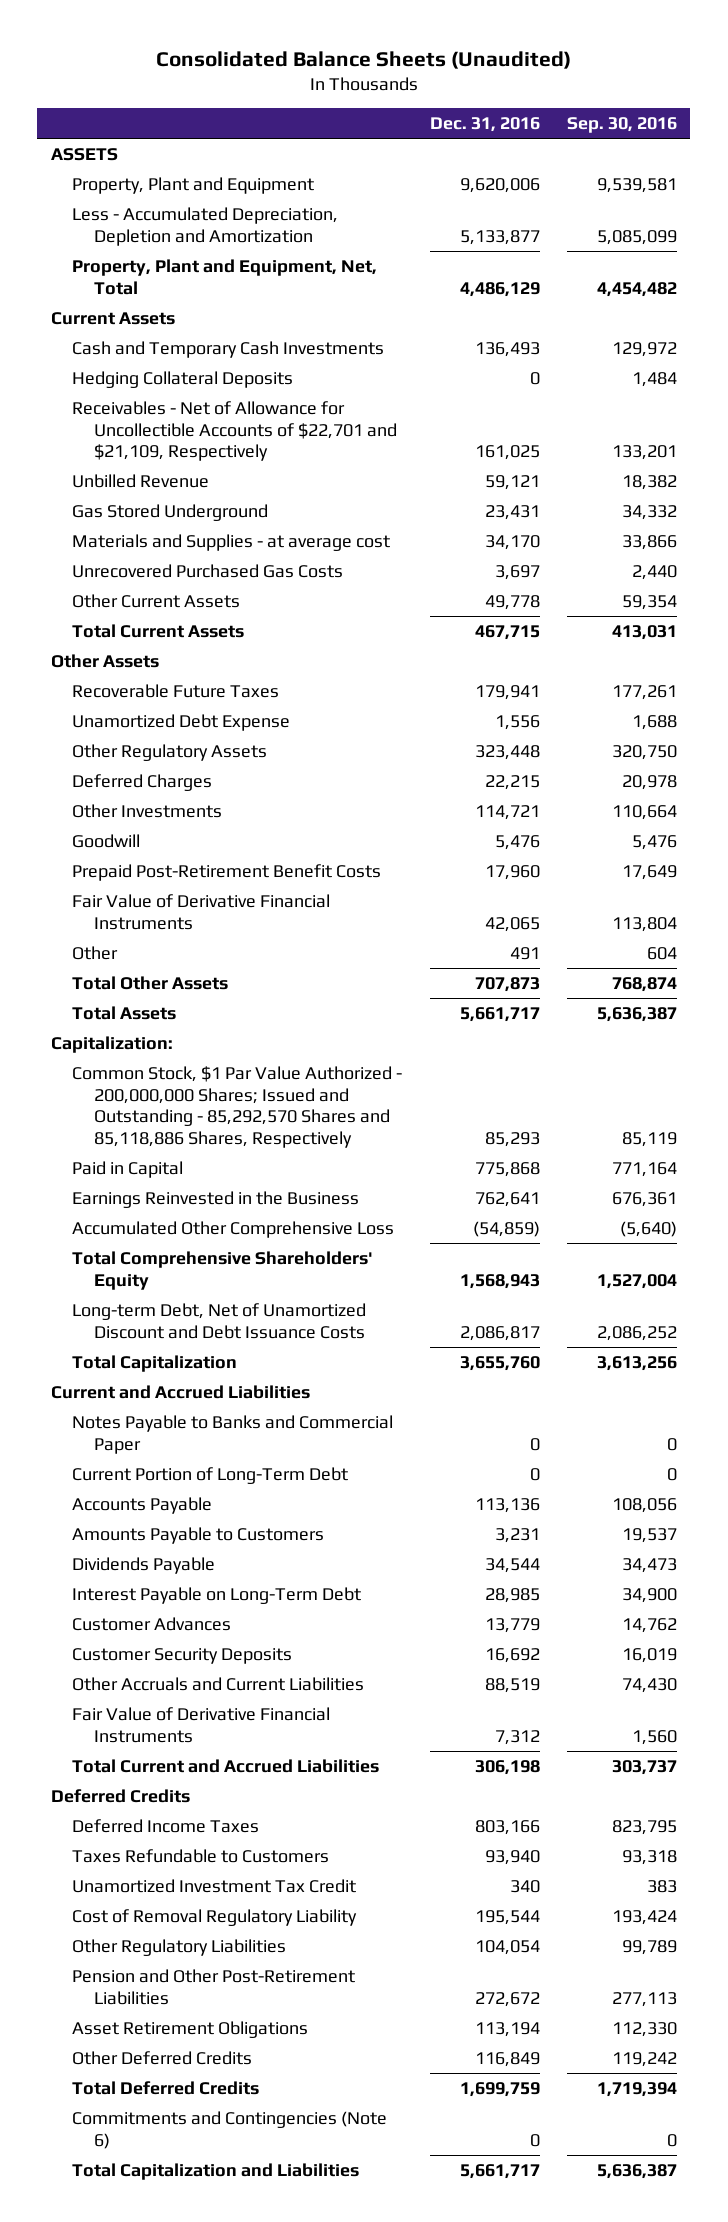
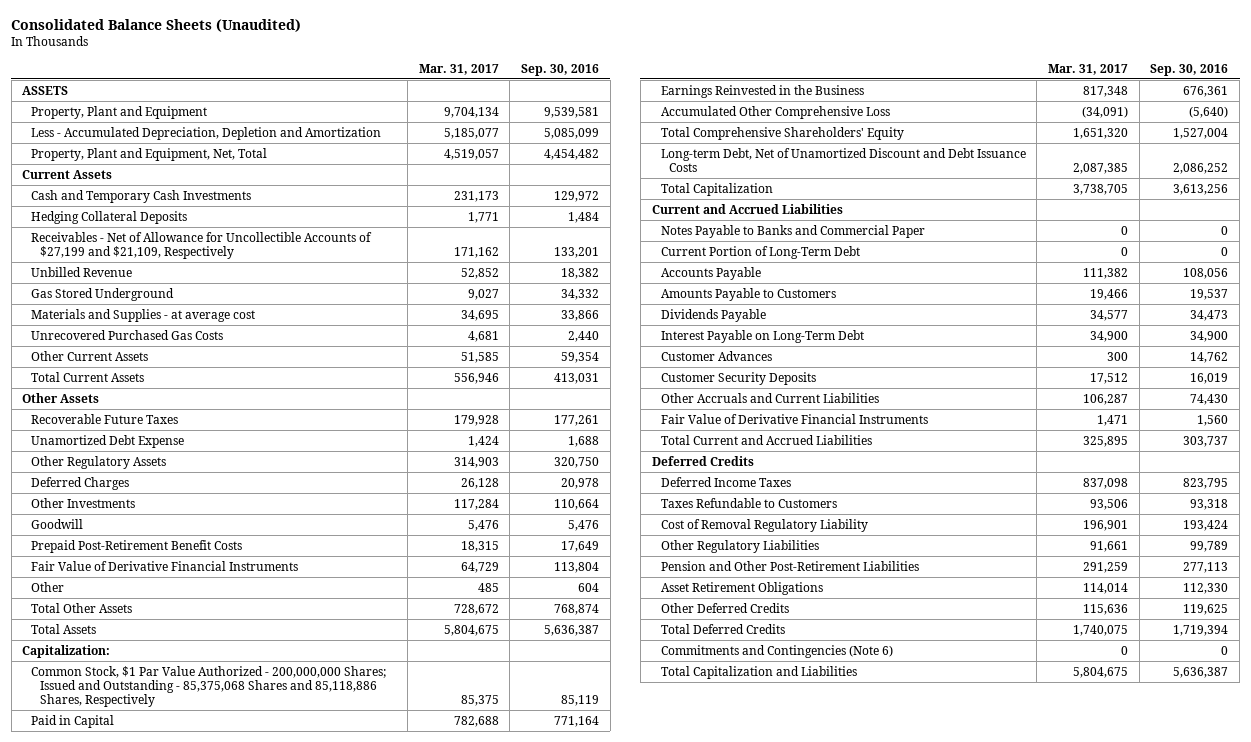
[429,117,540,133] Dec. 31, 2016 -> none
none -> [418,63,499,75] Mar. 31, 2017
[72,400,398,462] Receivables - Net of Allowance for Uncollectible Accounts of $22,701 and $21,109, Respectively -> [31,231,373,259] Receivables - Net of Allowance for Uncollectible Accounts of $27,199 and $21,109, Respectively
[72,1065,403,1148] Common Stock, $1 Par Value Authorized - 200,000,000 Shares; Issued and Outstanding - 85,292,570 Shares and 85,118,886 Shares, Respectively -> [31,665,387,707] Common Stock, $1 Par Value Authorized - 200,000,000 Shares; Issued and Outstanding - 85,375,068 Shares and 85,118,886 Shares, Respectively
[72,1878,357,1893] Unamortized Investment Tax Credit -> none
[611,2051,677,2067] 119,242 -> [1183,603,1229,615] 119,625

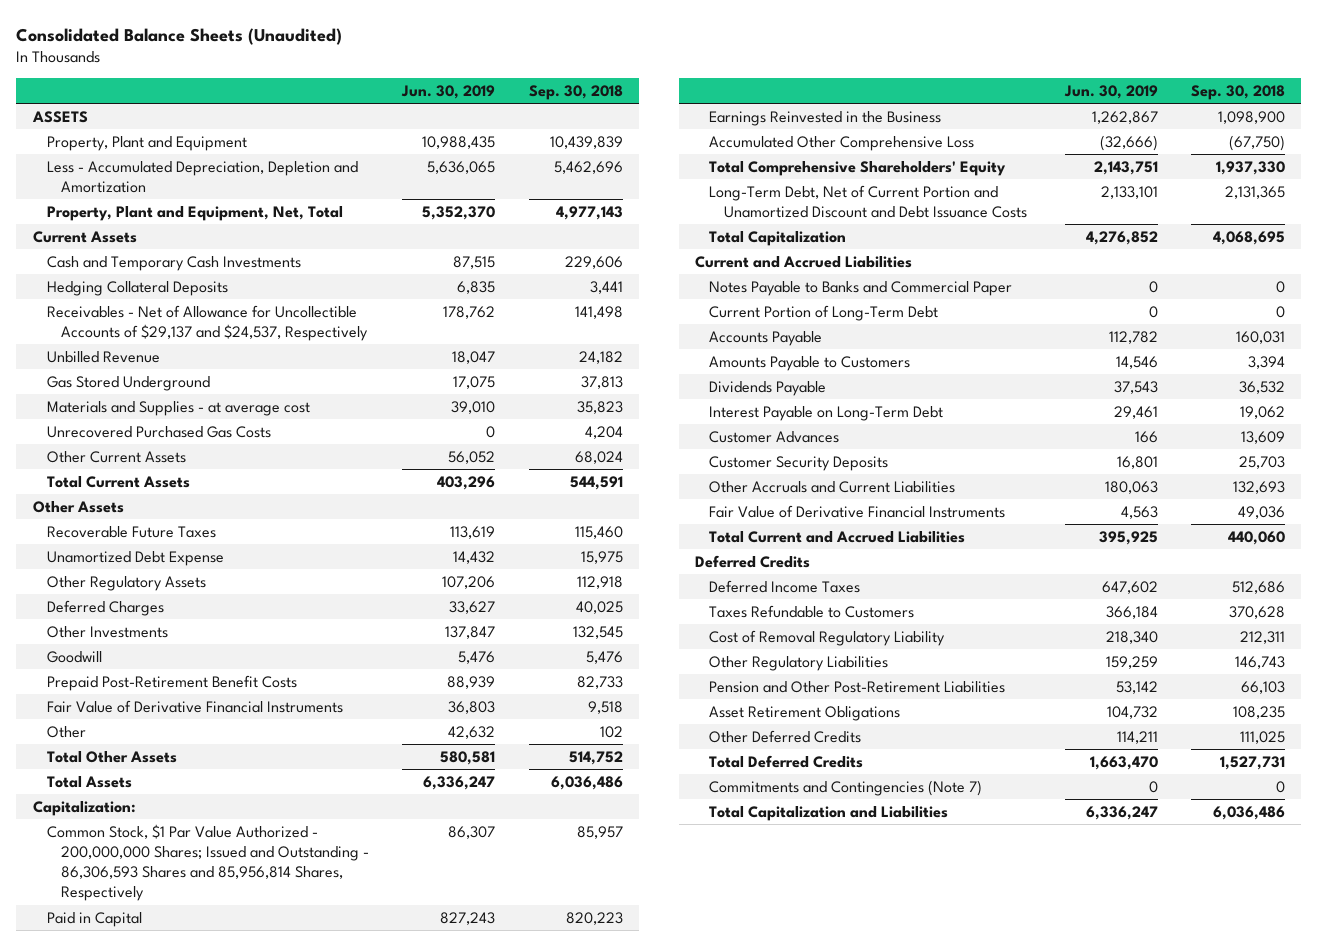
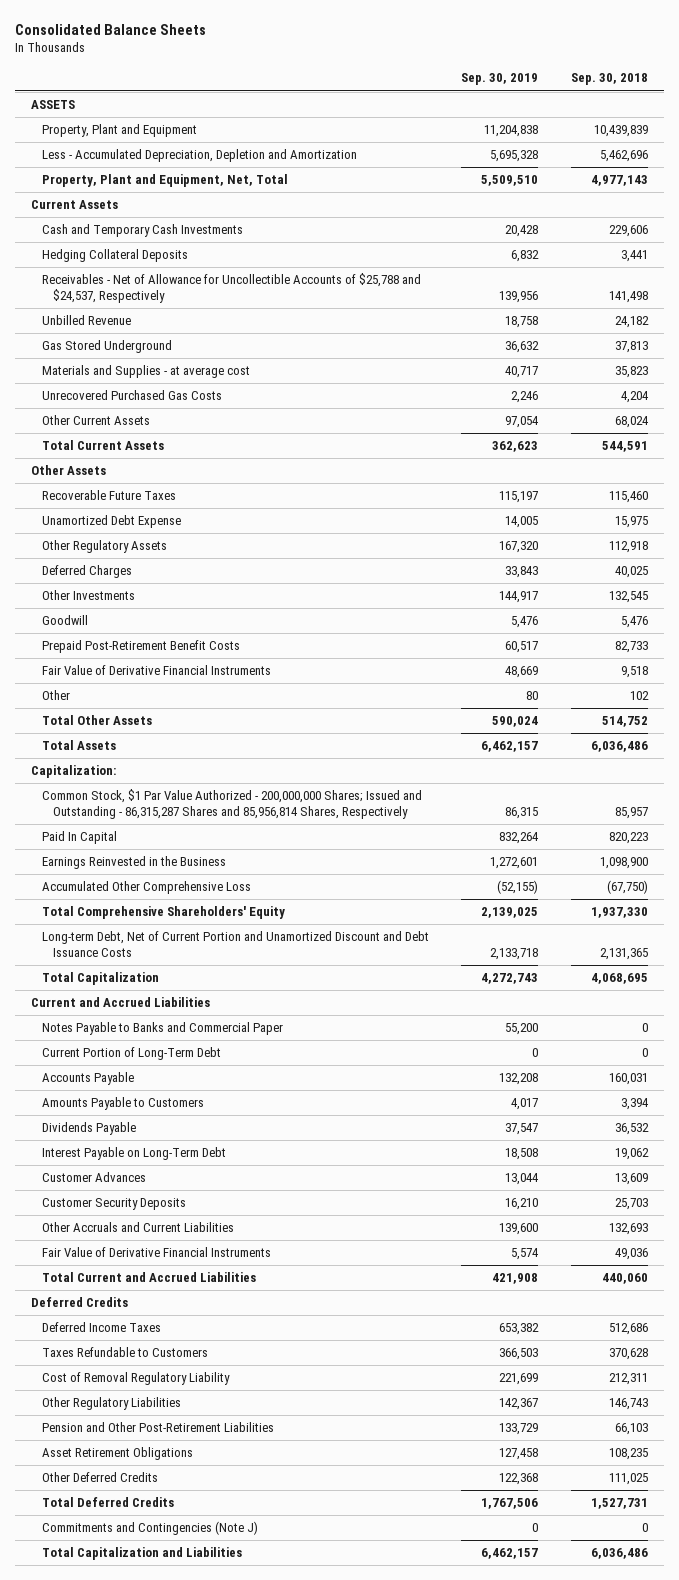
[16,27,343,45] Consolidated Balance Sheets (Unaudited) -> [15,24,207,36] Consolidated Balance Sheets
[401,84,496,99] Jun. 30, 2019 -> none
none -> [461,73,539,86] Sep. 30, 2019
[47,304,369,342] Receivables - Net of Allowance for Uncollectible Accounts of $29,137 and $24,537, Respectively -> [42,273,422,303] Receivables - Net of Allowance for Uncollectible Accounts of $25,788 and $24,537, Respectively
[47,823,370,902] Common Stock, $1 Par Value Authorized - 200,000,000 Shares; Issued and Outstanding - 86,306,593 Shares and 85,956,814 Shares, Respectively -> [42,789,423,819] Common Stock, $1 Par Value Authorized - 200,000,000 Shares; Issued and Outstanding - 86,315,287 Shares and 85,956,814 Shares, Respectively
[47,911,143,927] Paid in Capital -> [42,831,118,845] Paid In Capital
[709,184,1027,219] Long-Term Debt, Net of Current Portion and Unamortized Discount and Debt Issuance Costs -> [42,931,430,957] Long-term Debt, Net of Current Portion and Unamortized Discount and Debt Issuance Costs
[709,779,983,796] Commitments and Contingencies (Note 7) -> [42,1521,259,1536] Commitments and Contingencies (Note J)

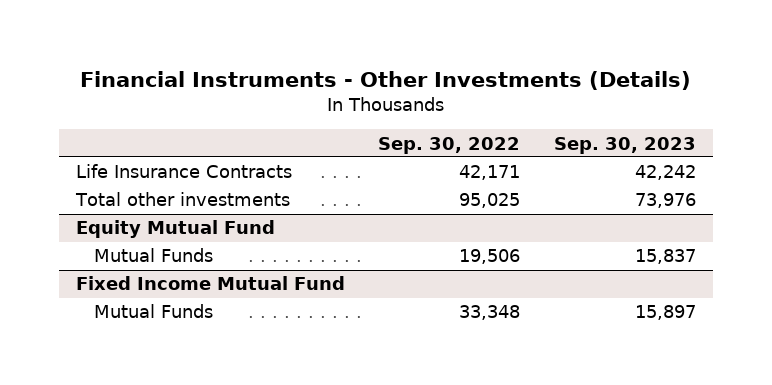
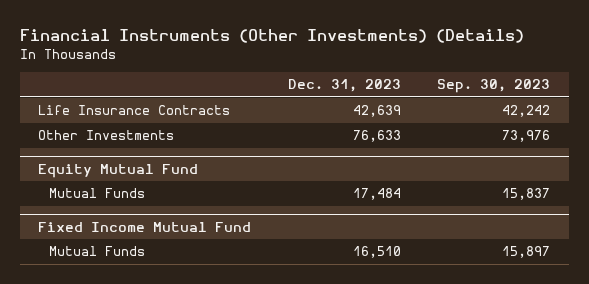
[79,71,691,91] Financial Instruments - Other Investments (Details) -> [20,28,525,43] Financial Instruments (Other Investments) (Details)
[378,136,521,154] Sep. 30, 2022 -> none
none -> [287,79,401,93] Dec. 31, 2023
[74,192,290,207] Total other investments -> [38,130,175,141] Other Investments

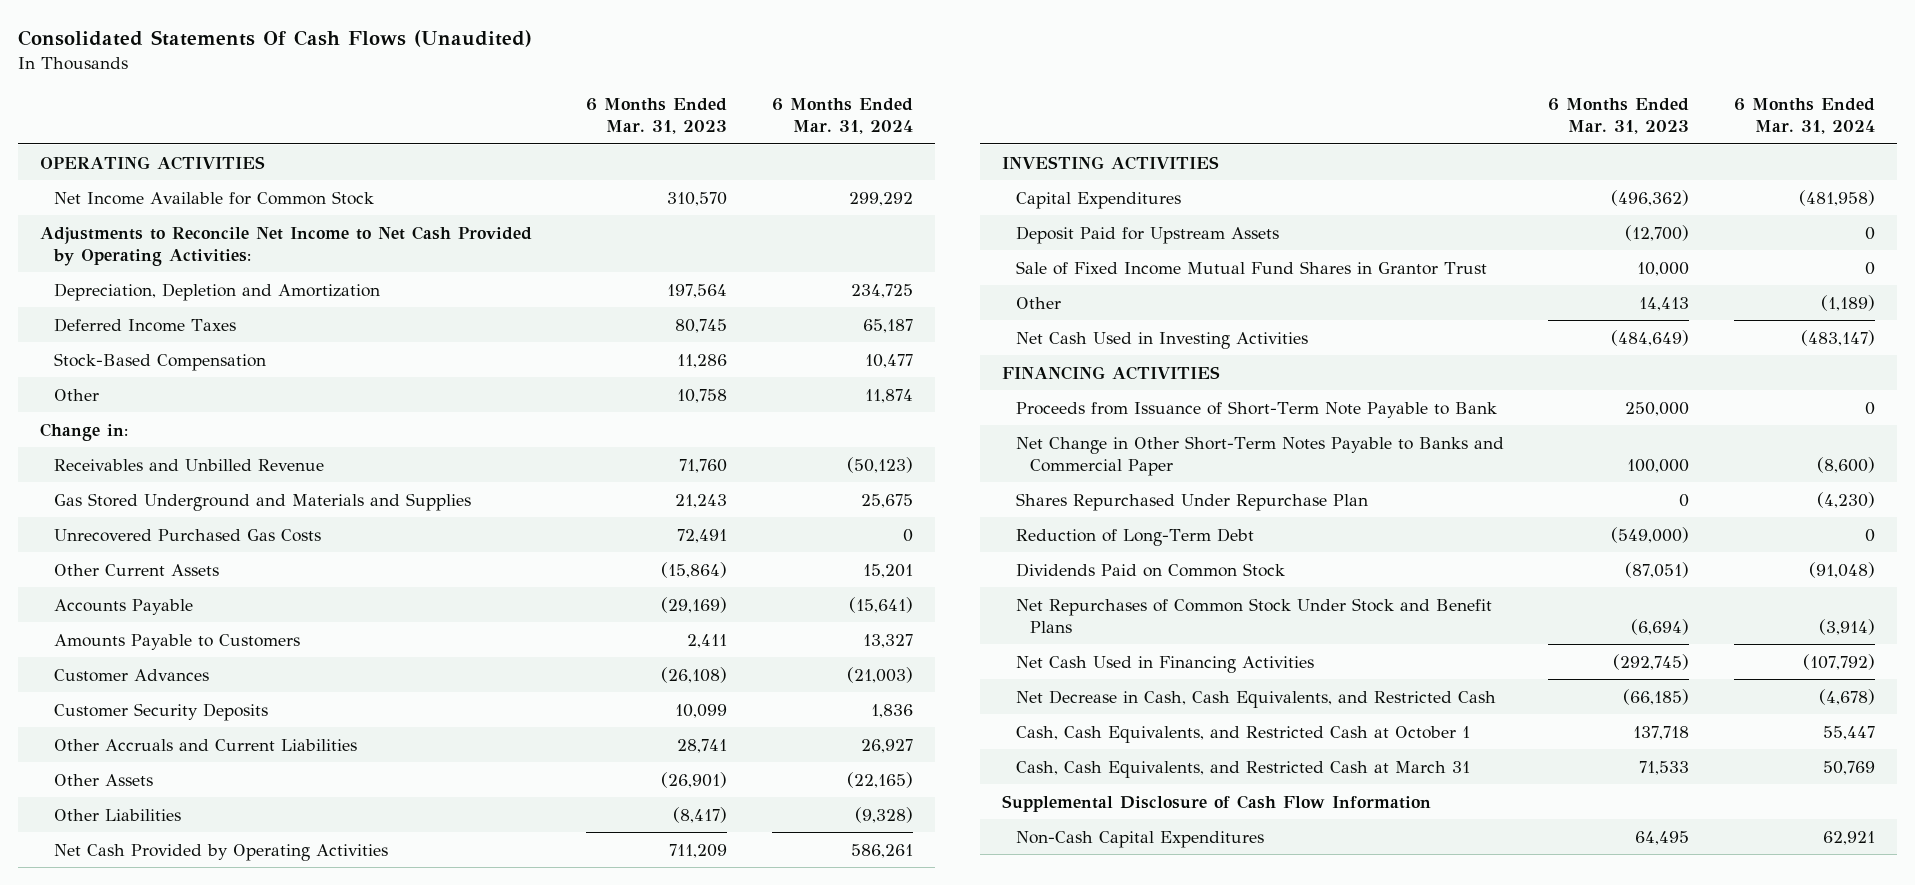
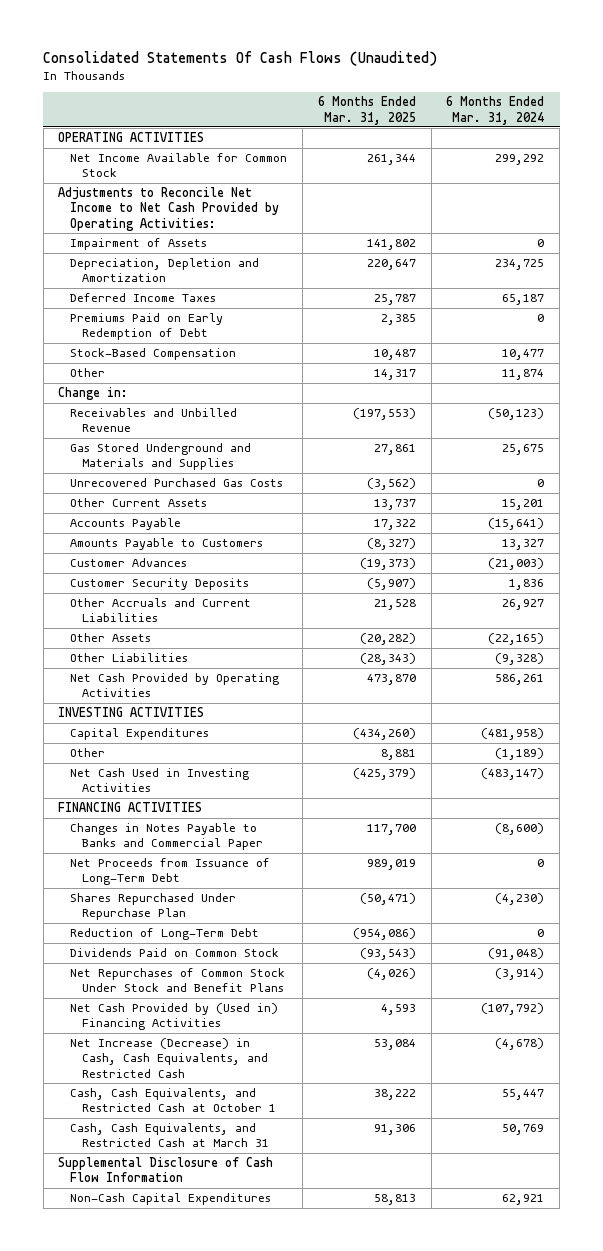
[586,98,728,135] 6 Months Ended Mar. 31, 2023 -> none
none -> [317,96,416,125] 6 Months Ended Mar. 31, 2025
none -> [70,238,208,251] Impairment of Assets
none -> [70,313,224,341] Premiums Paid on Early Redemption of Debt
[1015,225,1279,244] Deposit Paid for Upstream Assets -> none
[1015,260,1487,275] Sale of Fixed Income Mutual Fund Shares in Grantor Trust -> none
[1015,400,1497,418] Proceeds from Issuance of Short-Term Note Payable to Bank -> none
[1015,435,1504,476] Net Change in Other Short-Term Notes Payable to Banks and Commercial Paper -> [70,823,264,851] Changes in Notes Payable to Banks and Commercial Paper
none -> [70,858,271,886] Net Proceeds from Issuance of Long-Term Debt
[1015,655,1314,673] Net Cash Used in Financing Activities -> [70,1003,279,1031] Net Cash Provided by (Used in) Financing Activities
[1015,689,1496,708] Net Decrease in Cash, Cash Equivalents, and Restricted Cash -> [70,1038,269,1078] Net Increase (Decrease) in Cash, Cash Equivalents, and Restricted Cash

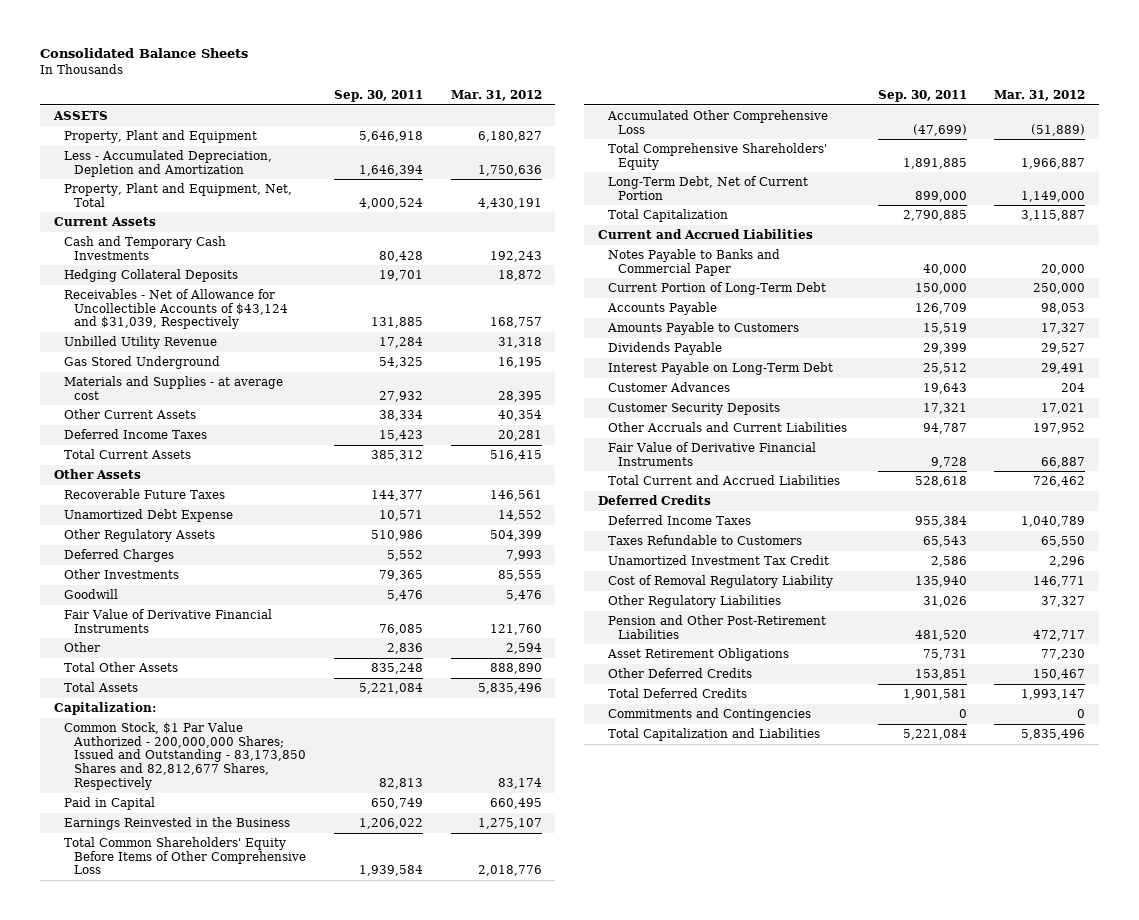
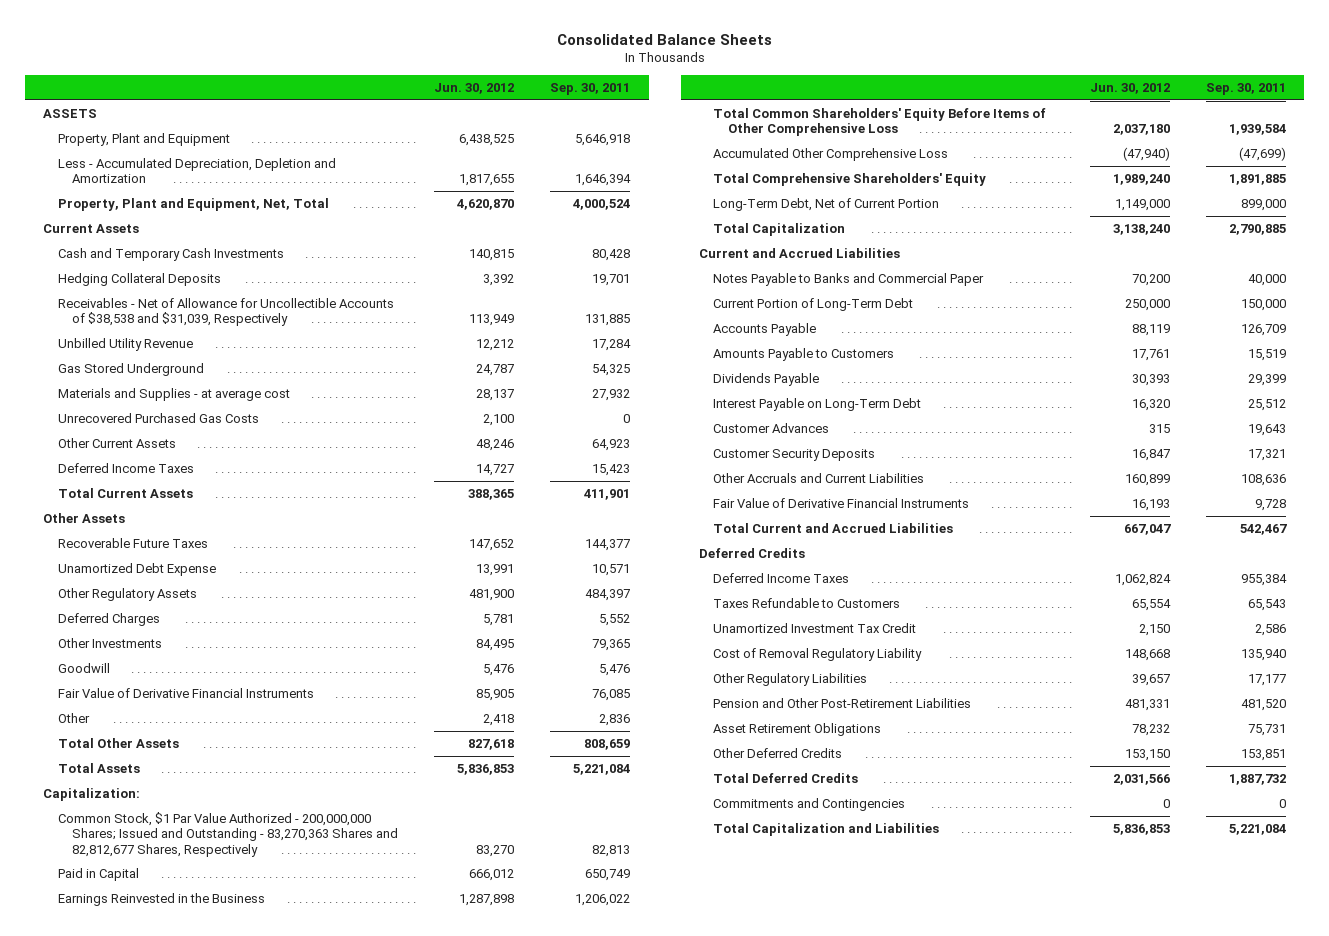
[450,90,542,102] Mar. 31, 2012 -> none
none -> [434,82,515,94] Jun. 30, 2012
[64,289,289,330] Receivables - Net of Allowance for Uncollectible Accounts of $43,124 and $31,039, Respectively -> [57,297,394,327] Receivables - Net of Allowance for Uncollectible Accounts of $38,538 and $31,039, Respectively
none -> [57,412,259,423] Unrecovered Purchased Gas Costs
[378,410,423,422] 38,334 -> [592,438,631,451] 64,923
[370,450,423,462] 385,312 -> [584,488,631,500] 411,901
[370,530,423,542] 510,986 -> [585,588,631,601] 484,397
[370,663,423,675] 835,248 -> [584,738,631,750] 808,659
[64,722,307,790] Common Stock, $1 Par Value Authorized - 200,000,000 Shares; Issued and Outstanding - 83,173,850 Shares and 82,812,677 Shares, Respectively -> [57,811,399,857] Common Stock, $1 Par Value Authorized - 200,000,000 Shares; Issued and Outstanding - 83,270,363 Shares and 82,812,677 Shares, Respectively
[922,423,967,435] 94,787 -> [1241,473,1287,486] 108,636
[914,476,967,488] 528,618 -> [1240,523,1288,535] 542,467
[922,596,967,608] 31,026 -> [1248,673,1287,686] 17,177
[902,689,967,701] 1,901,581 -> [1229,773,1287,785] 1,887,732

